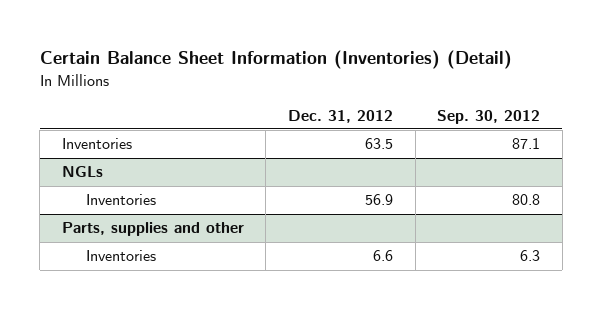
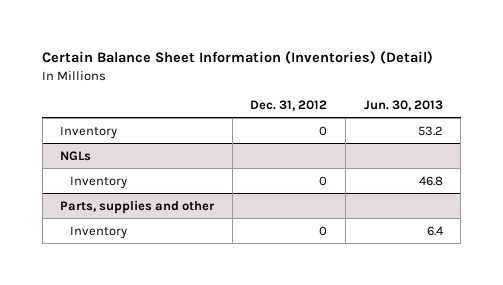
[437,109,541,124] Sep. 30, 2012 -> none
none -> [363,99,443,111] Jun. 30, 2013
[61,138,132,150] Inventories -> none
none -> [60,125,118,139] Inventory
[85,194,156,206] Inventories -> none
none -> [69,175,127,189] Inventory
[85,250,156,262] Inventories -> none
none -> [69,225,127,239] Inventory

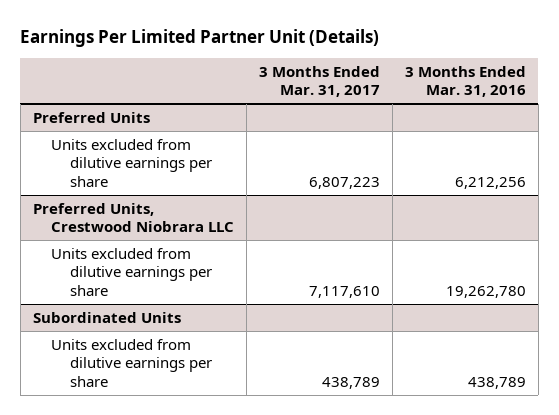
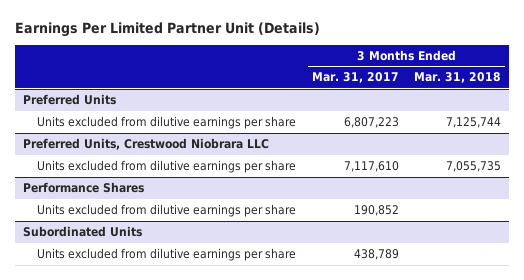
[405,65,527,98] 3 Months Ended Mar. 31, 2016 -> none
none -> [414,72,502,84] Mar. 31, 2018
none -> [22,182,144,194] Performance Shares
none -> [36,204,296,218] Units excluded from dilutive earnings per share

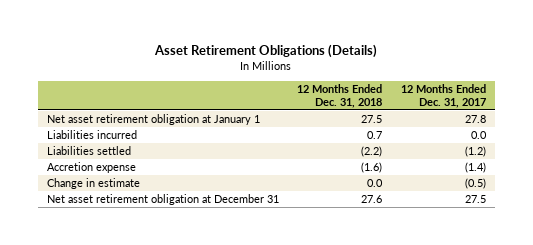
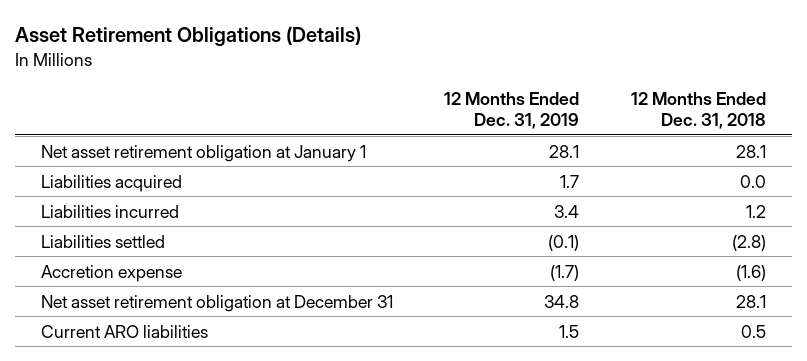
[400,84,486,109] 12 Months Ended Dec. 31, 2017 -> none
none -> [444,91,580,129] 12 Months Ended Dec. 31, 2019
[361,114,383,123] 27.5 -> [736,144,767,158] 28.1
none -> [40,174,182,192] Liabilities acquired
[367,130,383,139] 0.7 -> [746,204,767,218] 1.2
[361,145,383,157] (2.2) -> [732,234,767,251] (2.8)
[46,177,140,189] Change in estimate -> none
[361,194,383,203] 27.6 -> [736,294,767,308] 28.1
none -> [40,324,208,338] Current ARO liabilities

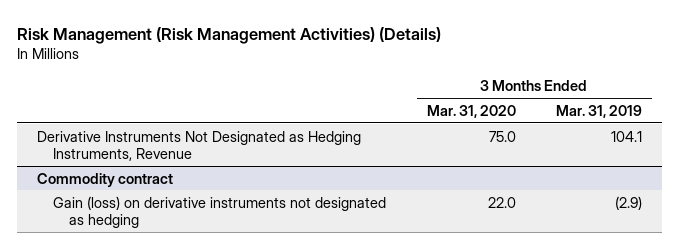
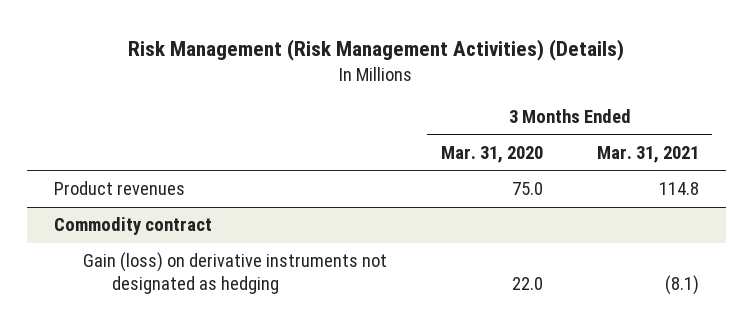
[555,104,642,118] Mar. 31, 2019 -> none
none -> [596,145,699,163] Mar. 31, 2021
[37,130,362,161] Derivative Instruments Not Designated as Hedging Instruments, Revenue -> [53,181,185,196] Product revenues

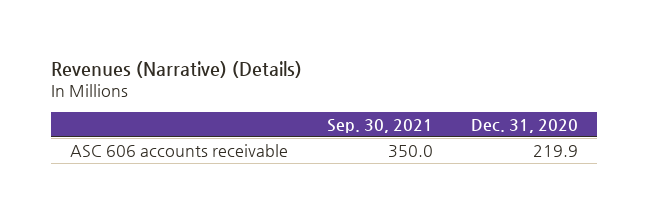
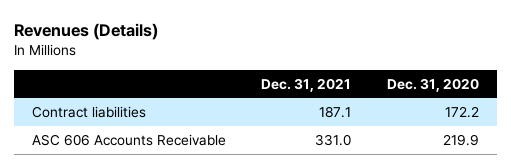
[51,61,303,79] Revenues (Narrative) (Details) -> [14,23,159,41] Revenues (Details)
[326,118,433,133] Sep. 30, 2021 -> none
none -> [261,77,352,92] Dec. 31, 2021
none -> [31,106,146,119] Contract liabilities
[70,143,289,157] ASC 606 accounts receivable -> [31,134,226,147] ASC 606 Accounts Receivable

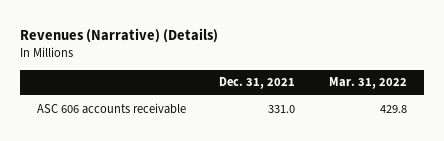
[14,23,159,41] Revenues (Details) -> [20,27,219,43] Revenues (Narrative) (Details)
[387,77,480,92] Dec. 31, 2020 -> none
none -> [328,77,407,90] Mar. 31, 2022
[31,106,146,119] Contract liabilities -> none
[31,134,226,147] ASC 606 Accounts Receivable -> [36,102,186,114] ASC 606 accounts receivable

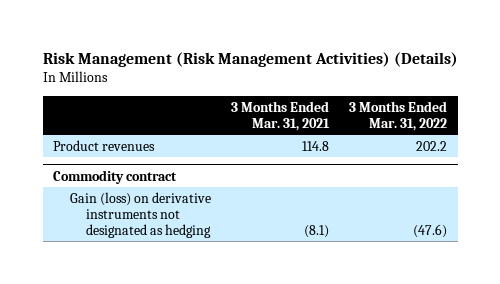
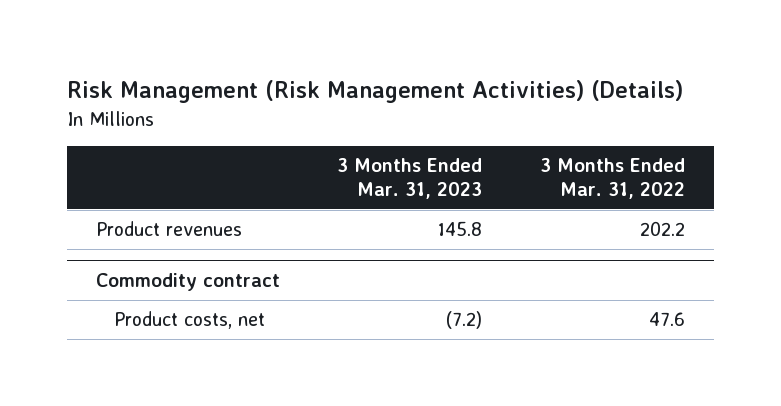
[230,100,330,131] 3 Months Ended Mar. 31, 2021 -> none
none -> [337,158,483,200] 3 Months Ended Mar. 31, 2023
[69,191,212,238] Gain (loss) on derivative instruments not designated as hedging -> none
none -> [114,311,266,330] Product costs, net

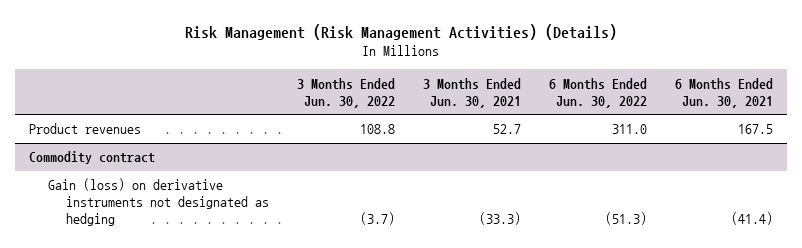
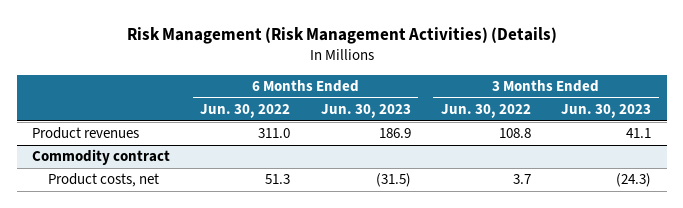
[423,77,522,108] 3 Months Ended Jun. 30, 2021 -> none
[675,77,774,108] 6 Months Ended Jun. 30, 2021 -> none
none -> [320,104,411,119] Jun. 30, 2023
none -> [561,104,652,119] Jun. 30, 2023
[47,178,270,227] Gain (loss) on derivative instruments not designated as hedging -> none
none -> [48,173,160,188] Product costs, net

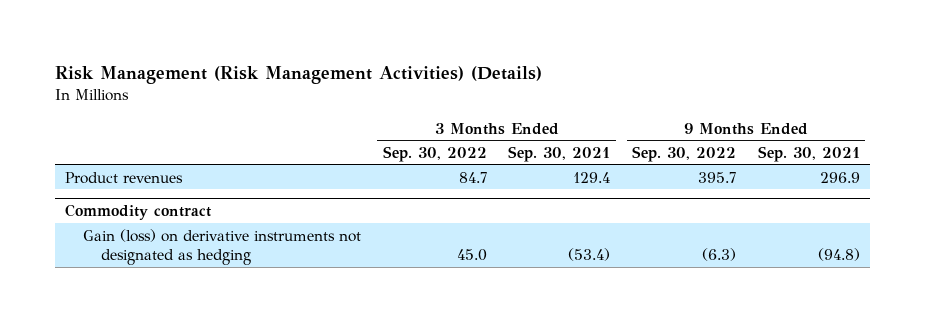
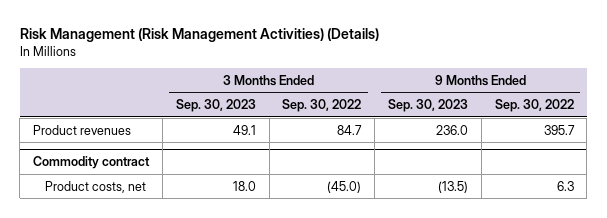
[508,145,611,162] Sep. 30, 2021 -> none
[757,145,860,162] Sep. 30, 2021 -> none
none -> [175,98,256,112] Sep. 30, 2023
none -> [387,98,468,112] Sep. 30, 2023
[83,228,362,266] Gain (loss) on derivative instruments not designated as hedging -> none
none -> [45,180,147,193] Product costs, net

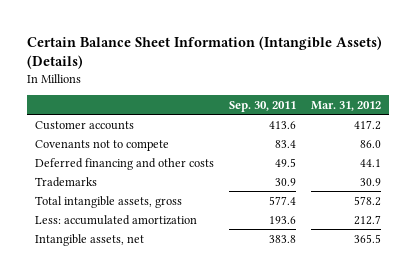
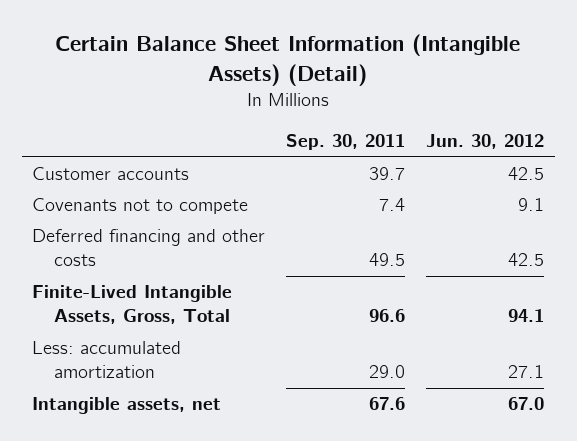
[27,35,383,69] Certain Balance Sheet Information (Intangible Assets) (Details) -> [55,34,521,86] Certain Balance Sheet Information (Intangible Assets) (Detail)
[311,100,382,111] Mar. 31, 2012 -> none
none -> [426,134,545,150] Jun. 30, 2012
[269,120,297,129] 413.6 -> [369,167,406,181] 39.7
[275,139,297,148] 83.4 -> [379,198,406,212] 7.4
[34,176,97,187] Trademarks -> none
[34,195,182,208] Total intangible assets, gross -> [32,285,233,325] Finite-Lived Intangible Assets, Gross, Total
[269,195,297,205] 577.4 -> [369,309,406,323] 96.6
[269,215,297,224] 193.6 -> [369,365,406,379] 29.0
[269,234,297,243] 383.8 -> [369,397,406,411] 67.6

